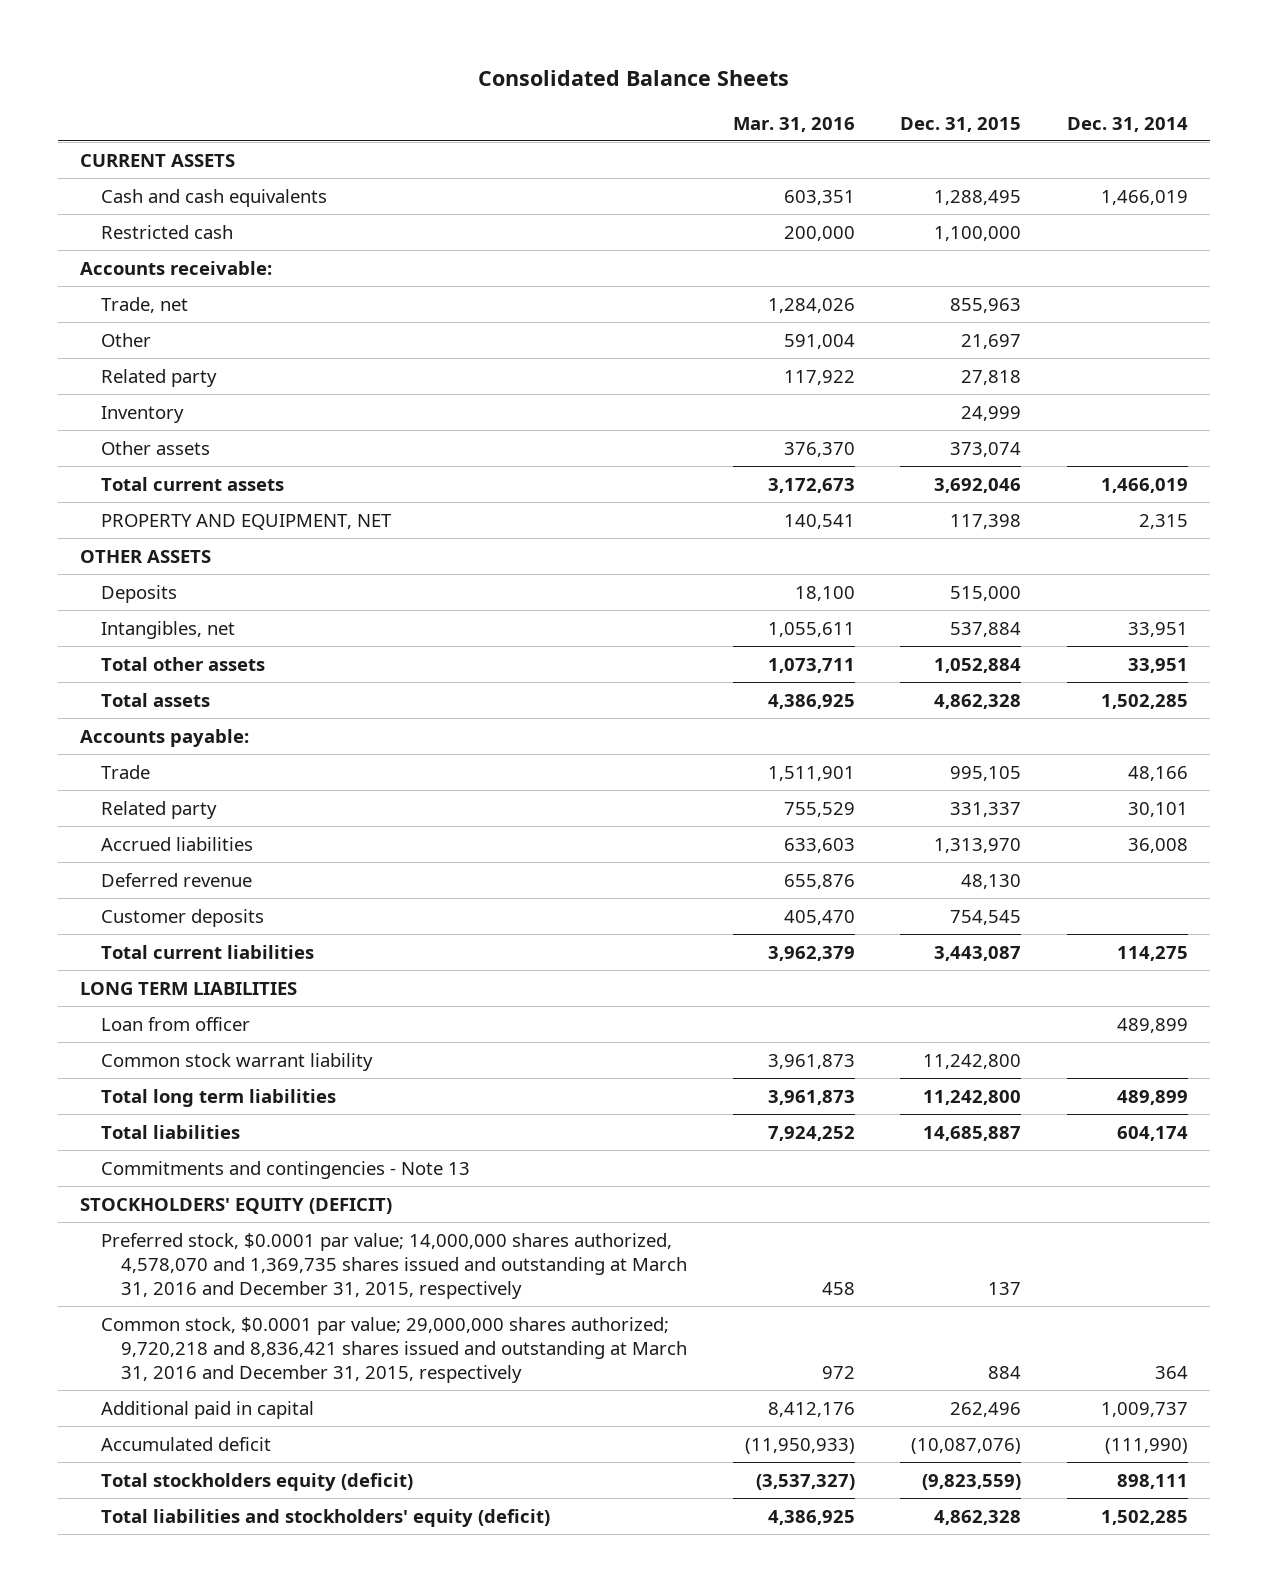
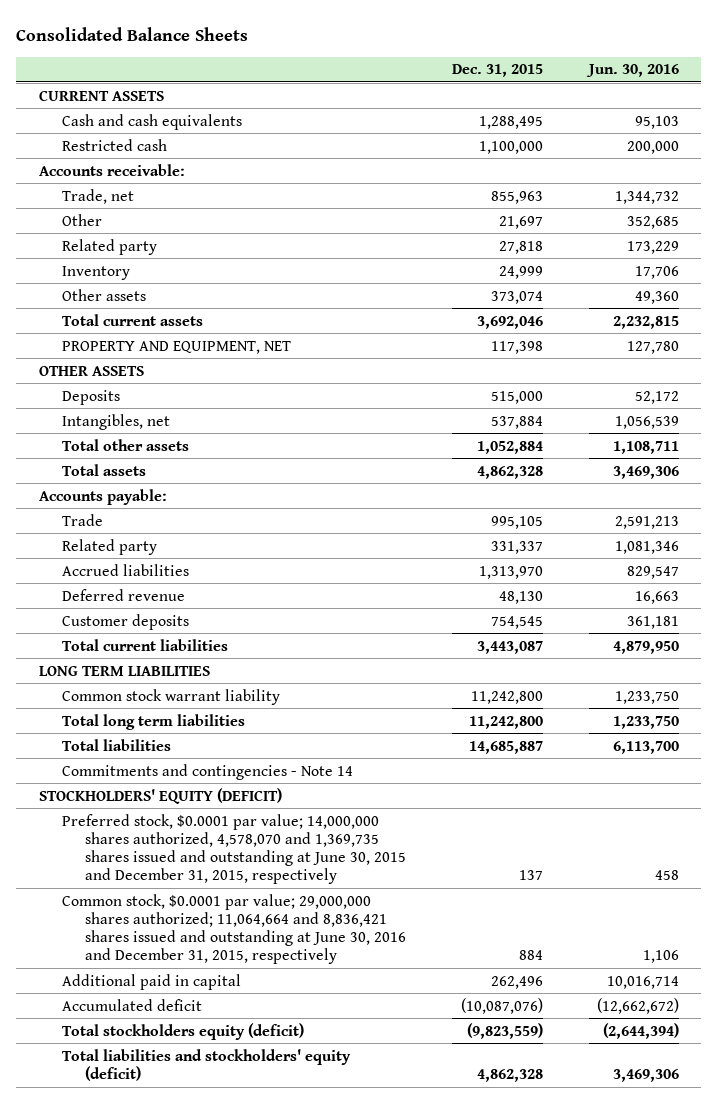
[732,116,855,132] Mar. 31, 2016 -> none
[1066,116,1188,132] Dec. 31, 2014 -> none
none -> [585,64,679,78] Jun. 30, 2016
[100,1016,250,1031] Loan from officer -> none
[100,1160,470,1179] Commitments and contingencies - Note 13 -> [62,763,354,780] Commitments and contingencies - Note 14
[100,1232,688,1299] Preferred stock, $0.0001 par value; 14,000,000 shares authorized, 4,578,070 and 1,369,735 shares issued and outstanding at March 31, 2016 and December 31, 2015, respectively -> [62,813,407,885] Preferred stock, $0.0001 par value; 14,000,000 shares authorized, 4,578,070 and 1,369,735 shares issued and outstanding at June 30, 2015 and December 31, 2015, respectively
[100,1316,688,1383] Common stock, $0.0001 par value; 29,000,000 shares authorized; 9,720,218 and 8,836,421 shares issued and outstanding at March 31, 2016 and December 31, 2015, respectively -> [62,893,407,965] Common stock, $0.0001 par value; 29,000,000 shares authorized; 11,064,664 and 8,836,421 shares issued and outstanding at June 30, 2016 and December 31, 2015, respectively

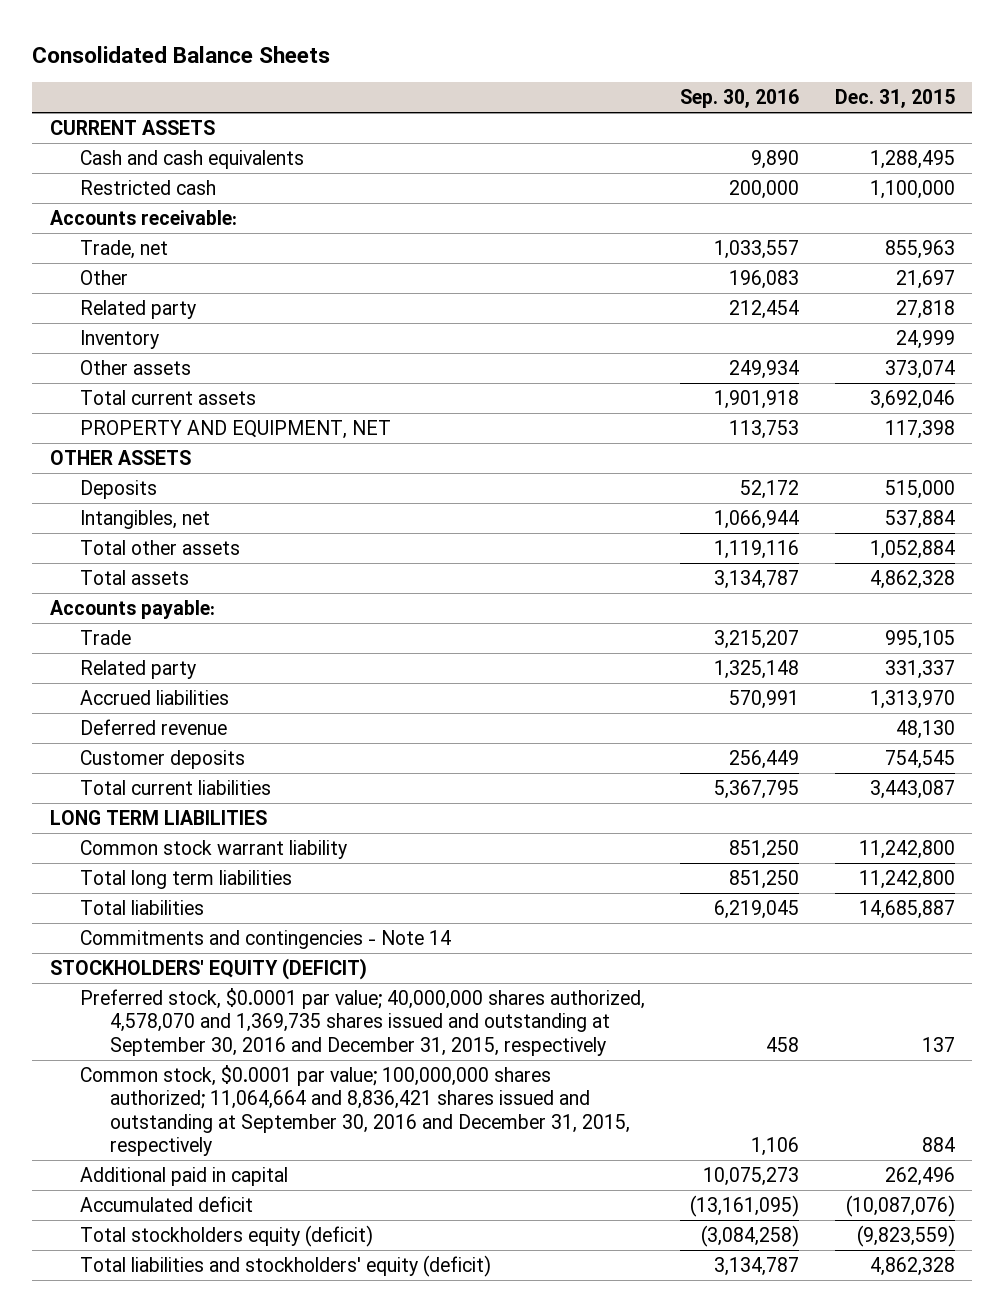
[585,64,679,78] Jun. 30, 2016 -> none
none -> [680,89,800,109] Sep. 30, 2016
[62,813,407,885] Preferred stock, $0.0001 par value; 14,000,000 shares authorized, 4,578,070 and 1,369,735 shares issued and outstanding at June 30, 2015 and December 31, 2015, respectively -> [79,987,645,1056] Preferred stock, $0.0001 par value; 40,000,000 shares authorized, 4,578,070 and 1,369,735 shares issued and outstanding at September 30, 2016 and December 31, 2015, respectively
[62,893,407,965] Common stock, $0.0001 par value; 29,000,000 shares authorized; 11,064,664 and 8,836,421 shares issued and outstanding at June 30, 2016 and December 31, 2015, respectively -> [79,1064,631,1157] Common stock, $0.0001 par value; 100,000,000 shares authorized; 11,064,664 and 8,836,421 shares issued and outstanding at September 30, 2016 and December 31, 2015, respectively

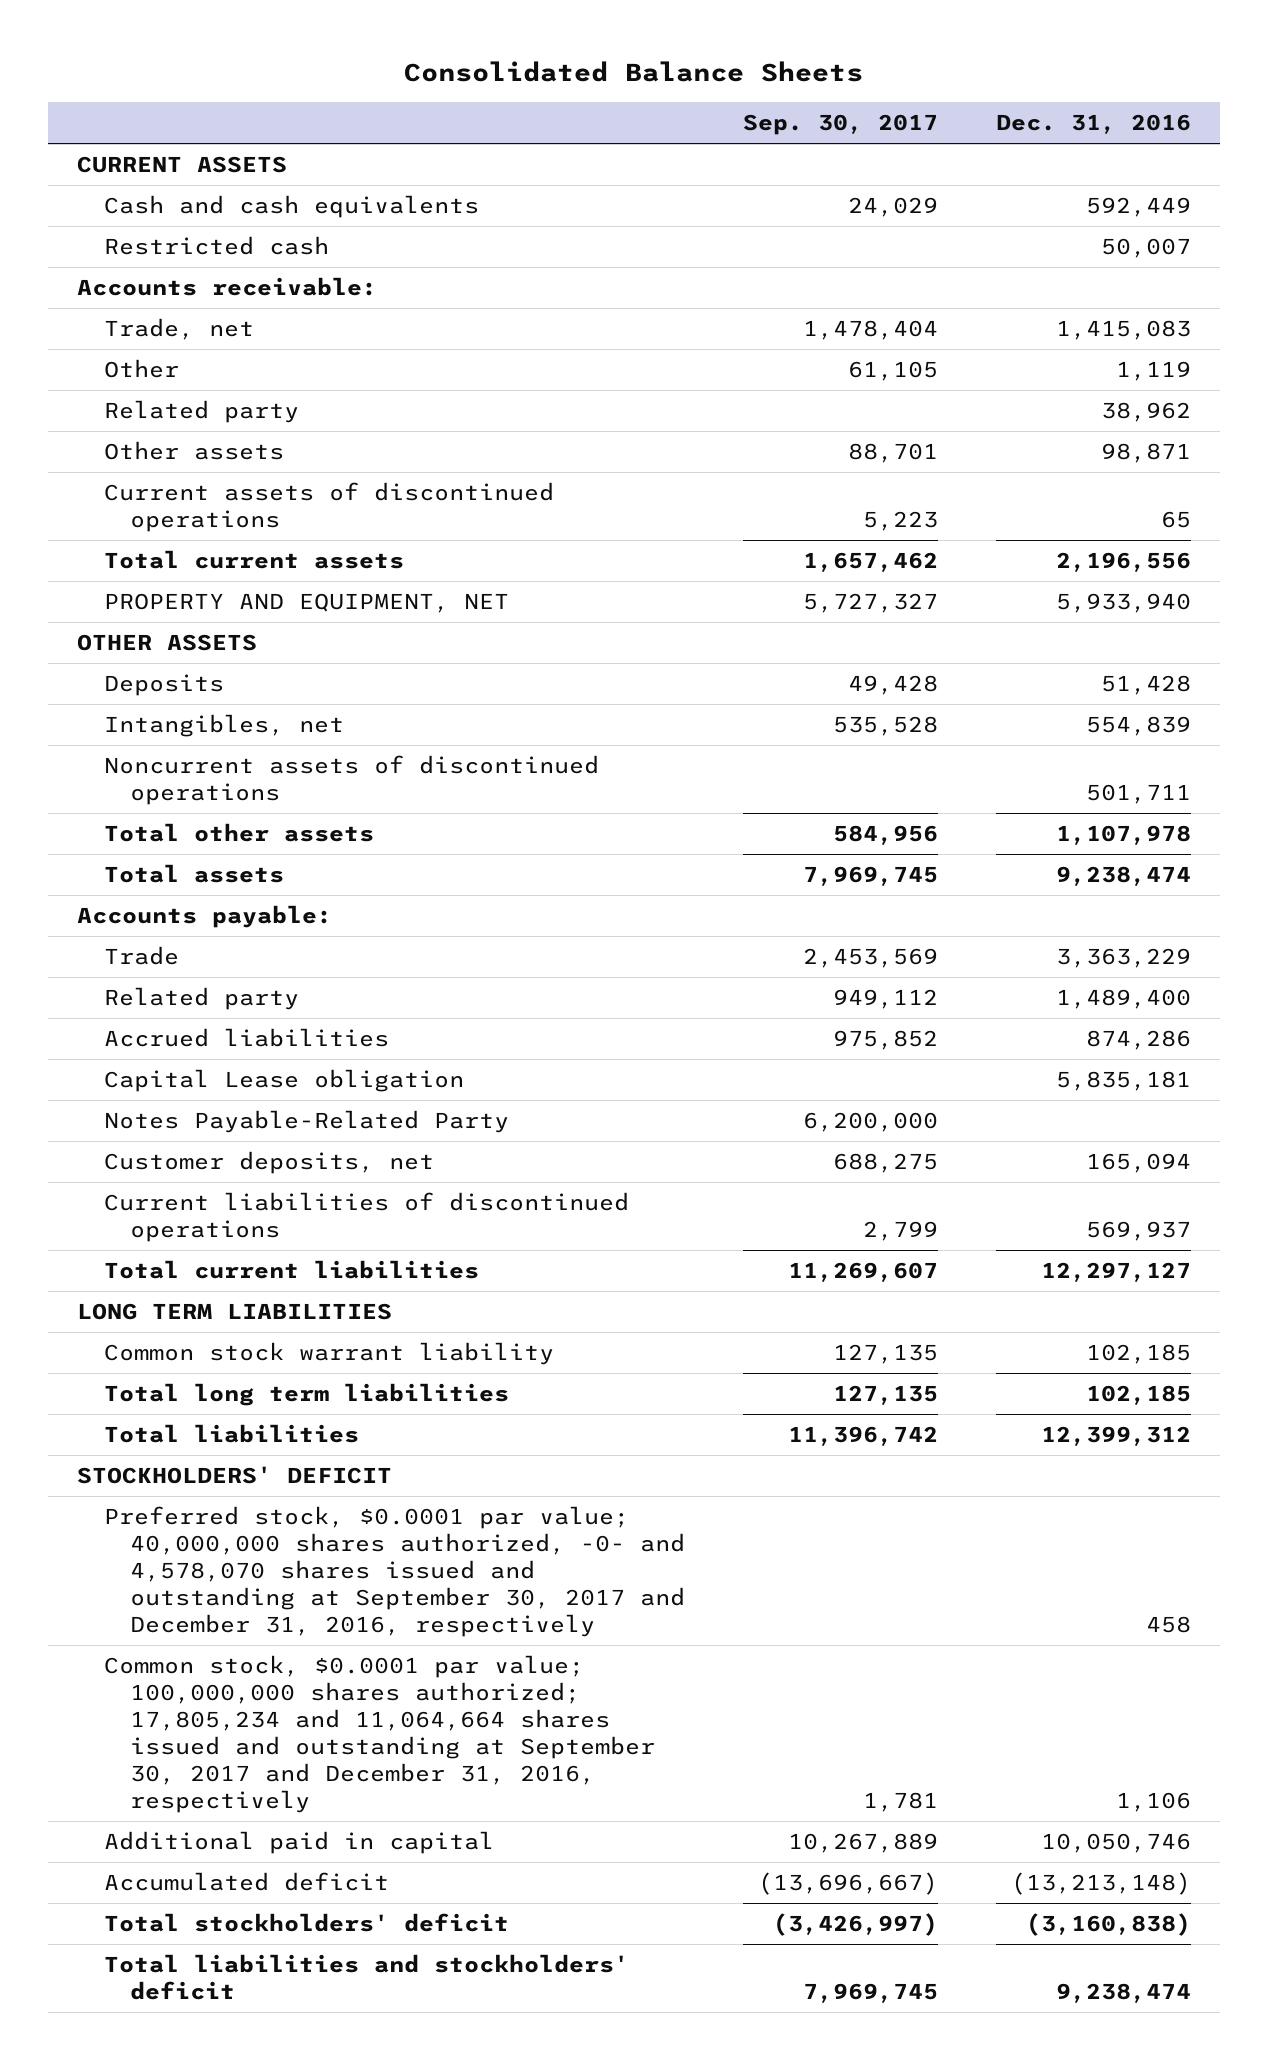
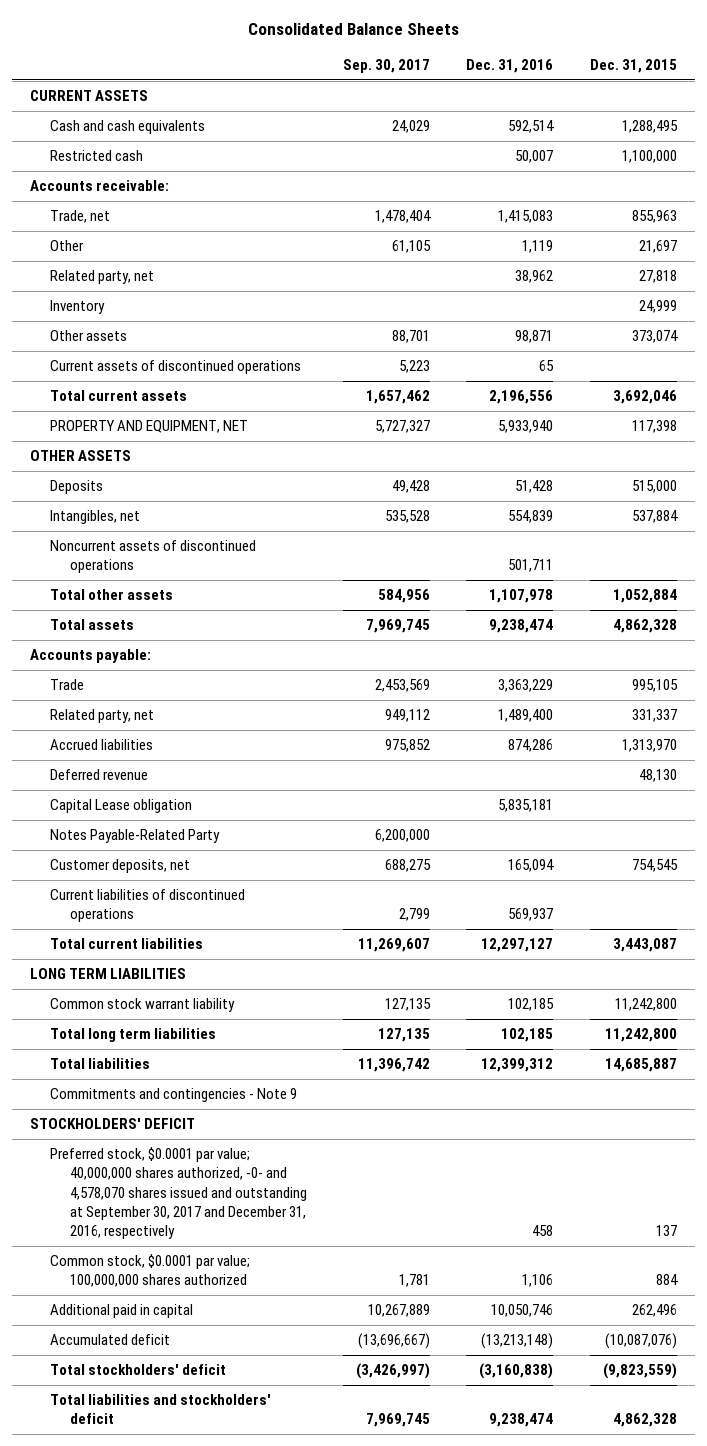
none -> [589,59,677,74] Dec. 31, 2015
[1085,196,1191,217] 592,449 -> [508,120,555,134] 592,514
[103,399,299,423] Related party -> [49,270,154,285] Related party, net
none -> [49,300,105,315] Inventory
[103,986,299,1010] Related party -> [49,709,154,724] Related party, net
none -> [49,769,148,781] Deferred revenue
none -> [49,1088,297,1103] Commitments and contingencies - Note 9
[103,1654,656,1814] Common stock, $0.0001 par value; 100,000,000 shares authorized; 17,805,234 and 11,064,664 shares issued and outstanding at September 30, 2017 and December 31, 2016, respectively -> [49,1254,250,1288] Common stock, $0.0001 par value; 100,000,000 shares authorized

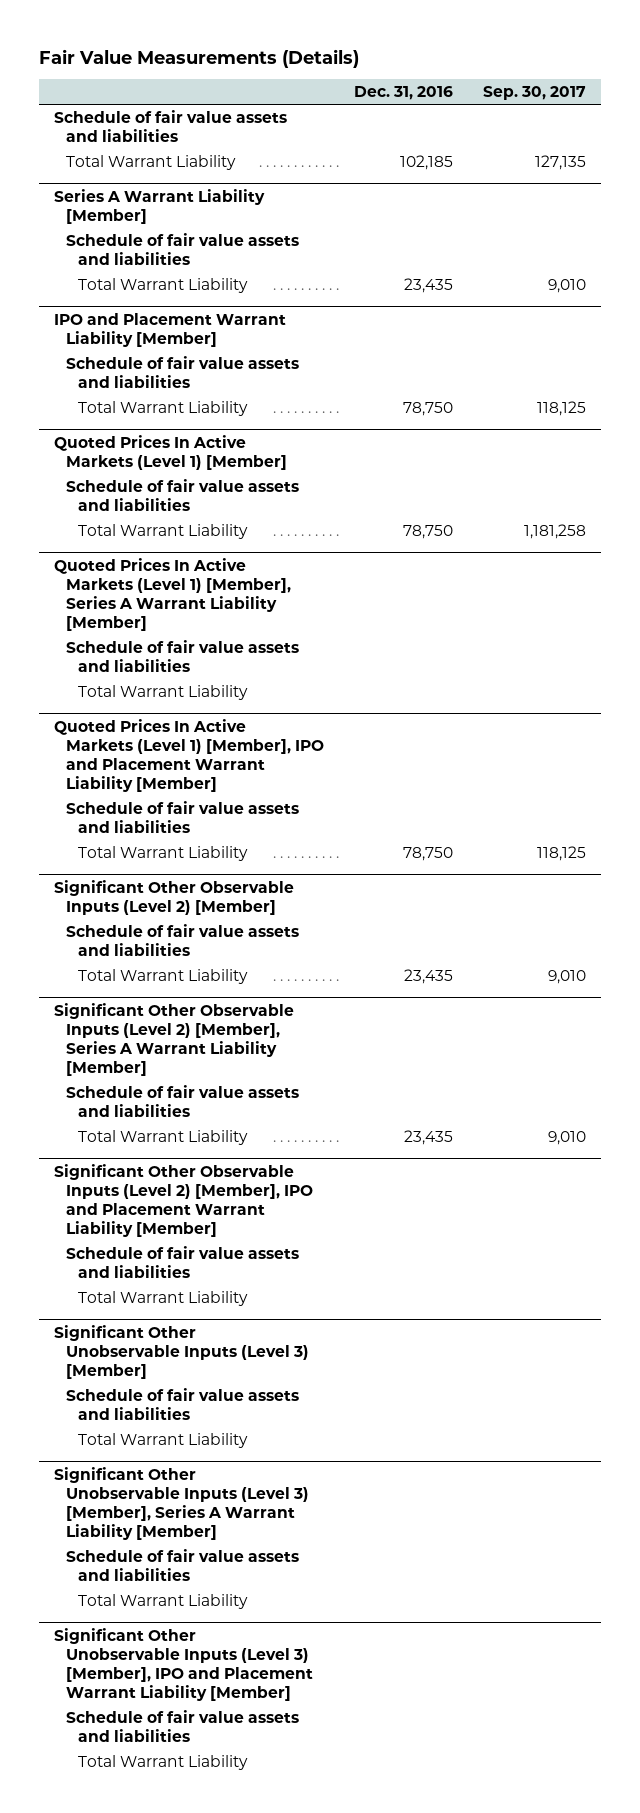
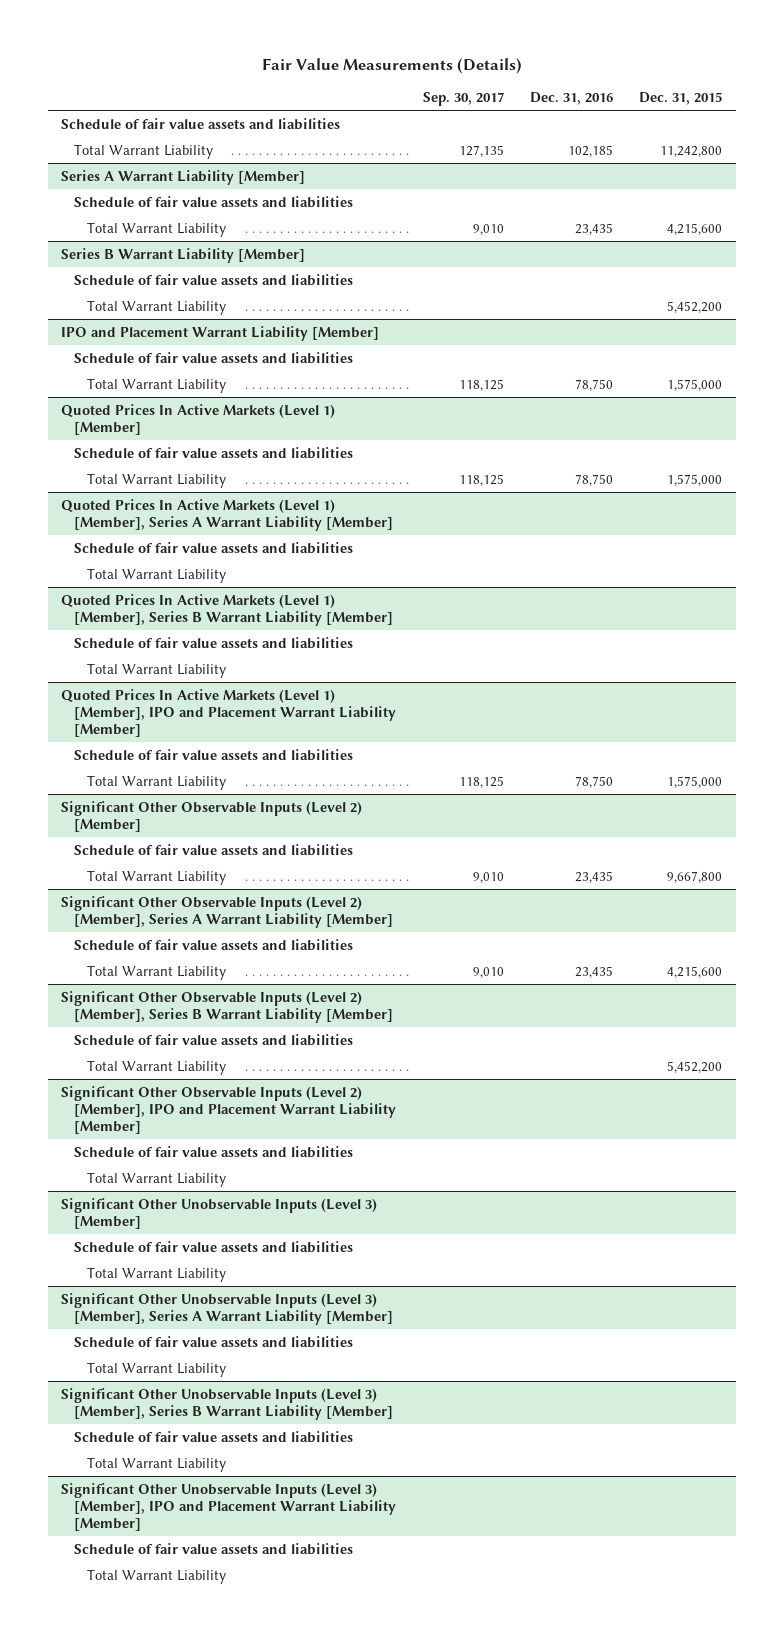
none -> [639,91,723,105] Dec. 31, 2015
none -> [60,247,305,263] Series B Warrant Liability [Member]
none -> [74,273,354,286] Schedule of fair value assets and liabilities
none -> [87,299,227,315] Total Warrant Liability
[523,523,586,539] 1,181,258 -> [458,473,504,487] 118,125
none -> [60,593,394,626] Quoted Prices In Active Markets (Level 1) [Member], Series B Warrant Liability [Member]
none -> [74,636,354,649] Schedule of fair value assets and liabilities
none -> [87,662,227,678] Total Warrant Liability
none -> [60,990,394,1023] Significant Other Observable Inputs (Level 2) [Member], Series B Warrant Liability [Member]
none -> [74,1033,354,1046] Schedule of fair value assets and liabilities
none -> [87,1059,227,1075] Total Warrant Liability
none -> [60,1387,394,1420] Significant Other Unobservable Inputs (Level 3) [Member], Series B Warrant Liability [Member]
none -> [74,1430,354,1443] Schedule of fair value assets and liabilities
none -> [87,1456,227,1472] Total Warrant Liability

